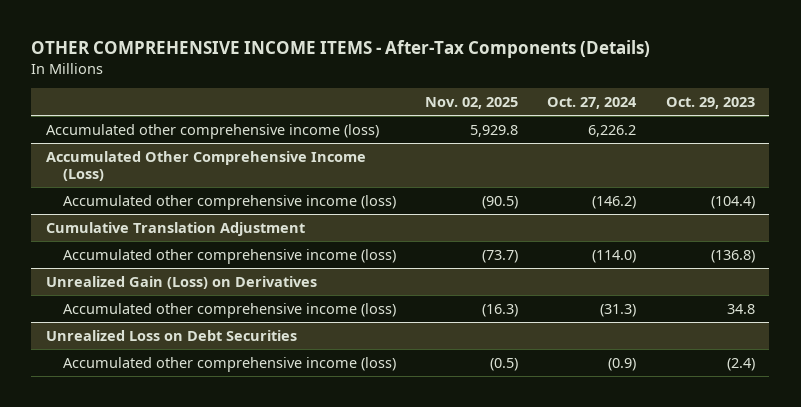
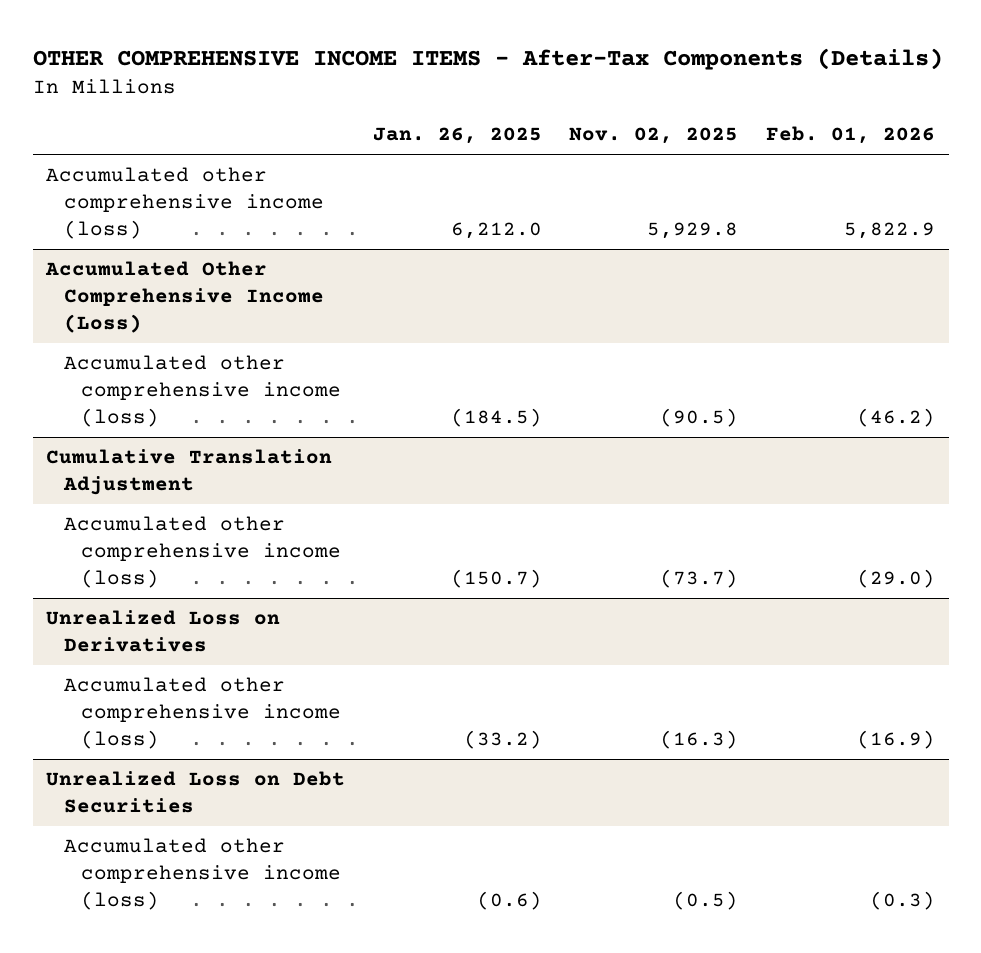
[547,96,638,109] Oct. 27, 2024 -> none
[665,96,755,109] Oct. 29, 2023 -> none
none -> [372,126,542,144] Jan. 26, 2025
none -> [766,125,936,144] Feb. 01, 2026
[45,275,317,289] Unrealized Gain (Loss) on Derivatives -> [46,610,281,653] Unrealized Loss on Derivatives

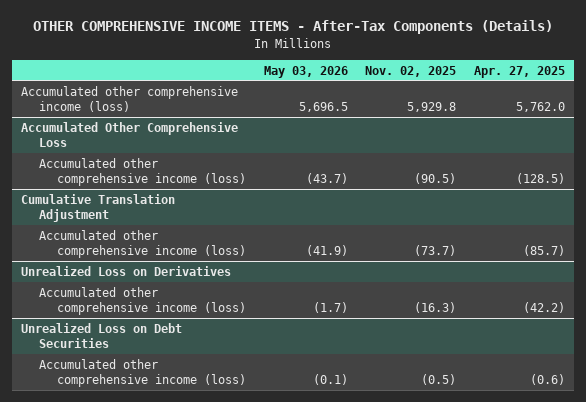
[372,126,542,144] Jan. 26, 2025 -> none
[766,125,936,144] Feb. 01, 2026 -> none
none -> [263,65,348,78] May 03, 2026
none -> [473,65,565,78] Apr. 27, 2025
[45,261,324,334] Accumulated Other Comprehensive Income (Loss) -> [20,121,238,147] Accumulated Other Comprehensive Loss

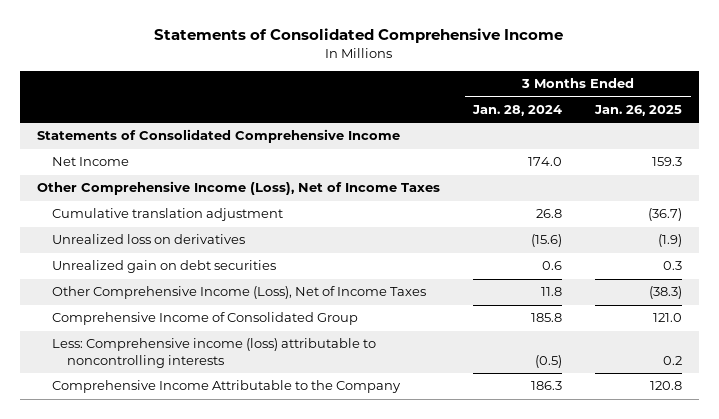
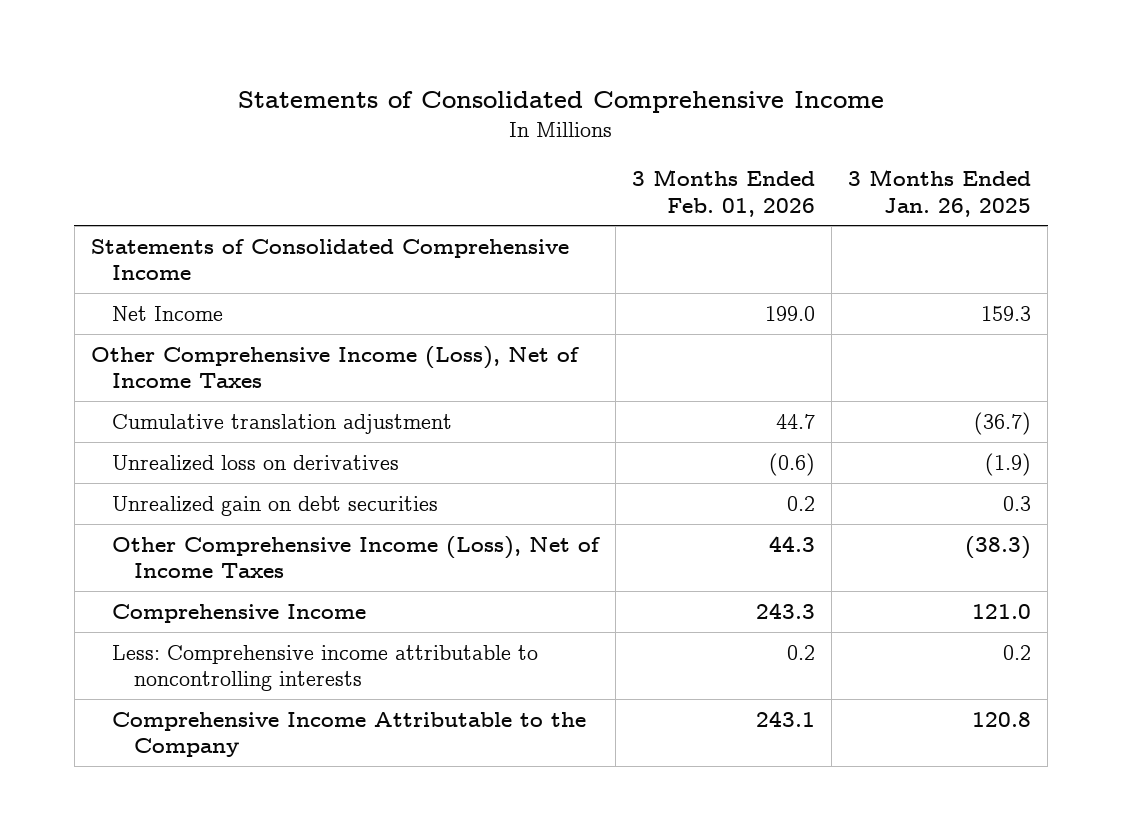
[471,104,562,116] Jan. 28, 2024 -> none
none -> [632,169,816,217] 3 Months Ended Feb. 01, 2026
[51,312,358,326] Comprehensive Income of Consolidated Group -> [112,603,367,623] Comprehensive Income
[51,338,376,368] Less: Comprehensive income (loss) attributable to noncontrolling interests -> [112,644,539,691] Less: Comprehensive income attributable to noncontrolling interests

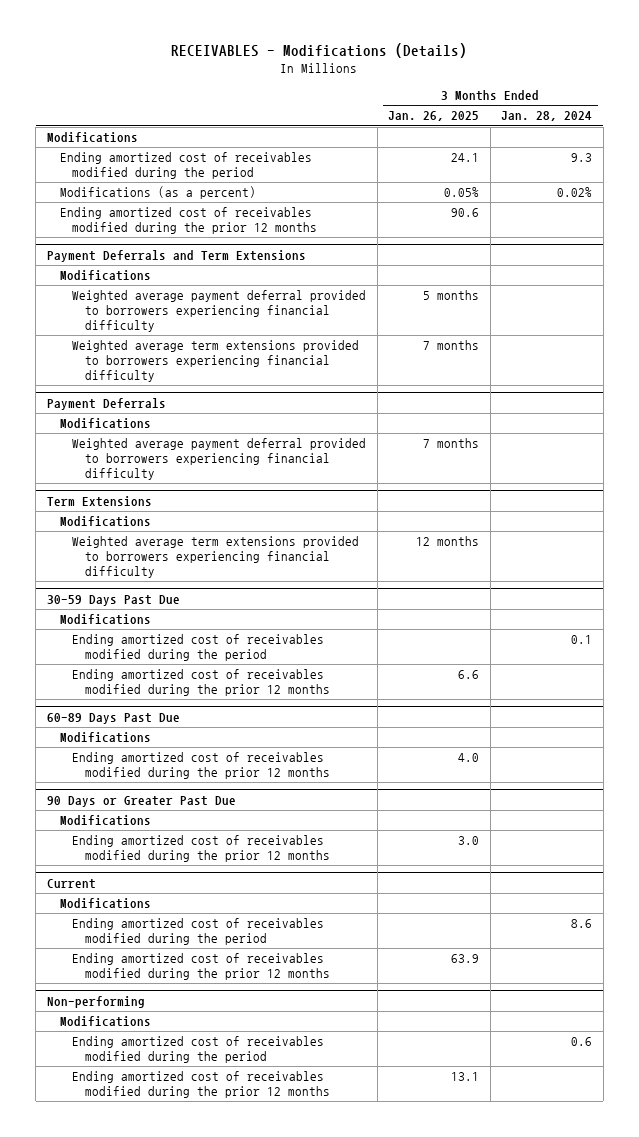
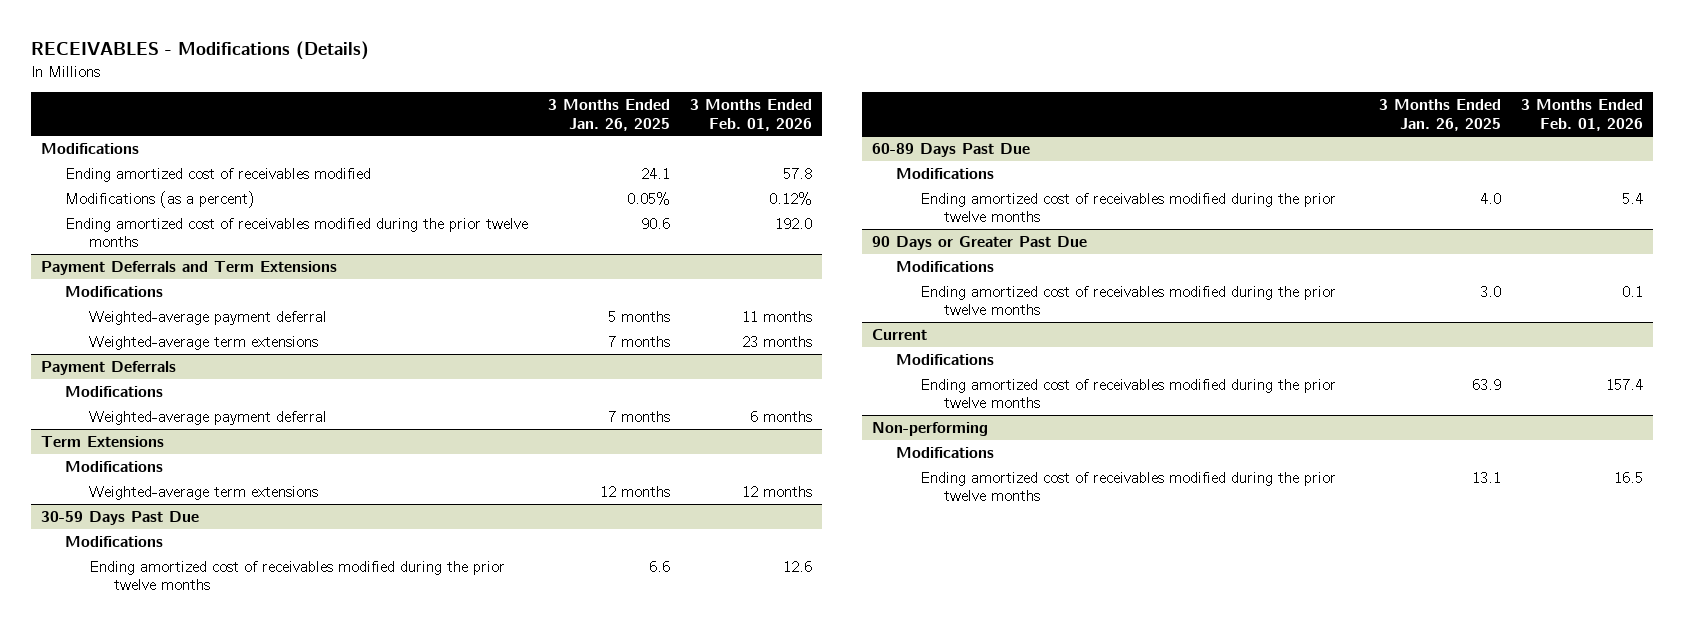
[501,111,593,122] Jan. 28, 2024 -> none
none -> [690,99,813,131] 3 Months Ended Feb. 01, 2026
[59,152,312,180] Ending amortized cost of receivables modified during the period -> [65,167,372,182] Ending amortized cost of receivables modified
[59,207,318,235] Ending amortized cost of receivables modified during the prior 12 months -> [65,217,529,248] Ending amortized cost of receivables modified during the prior twelve months
[72,290,367,333] Weighted average payment deferral provided to borrowers experiencing financial difficulty -> [89,310,328,325] Weighted-average payment deferral
[72,340,360,383] Weighted average term extensions provided to borrowers experiencing financial difficulty -> [89,335,319,350] Weighted-average term extensions
[72,438,367,481] Weighted average payment deferral provided to borrowers experiencing financial difficulty -> [89,410,328,425] Weighted-average payment deferral
[72,536,360,579] Weighted average term extensions provided to borrowers experiencing financial difficulty -> [89,485,319,500] Weighted-average term extensions
[72,634,325,662] Ending amortized cost of receivables modified during the period -> none
[72,669,331,697] Ending amortized cost of receivables modified during the prior 12 months -> [89,560,506,591] Ending amortized cost of receivables modified during the prior twelve months
[72,752,331,780] Ending amortized cost of receivables modified during the prior 12 months -> [920,192,1337,223] Ending amortized cost of receivables modified during the prior twelve months
[72,835,331,863] Ending amortized cost of receivables modified during the prior 12 months -> [920,285,1337,316] Ending amortized cost of receivables modified during the prior twelve months
[72,918,325,946] Ending amortized cost of receivables modified during the period -> none
[72,953,331,981] Ending amortized cost of receivables modified during the prior 12 months -> [920,378,1337,409] Ending amortized cost of receivables modified during the prior twelve months
[72,1036,325,1064] Ending amortized cost of receivables modified during the period -> none
[72,1071,331,1099] Ending amortized cost of receivables modified during the prior 12 months -> [920,471,1337,502] Ending amortized cost of receivables modified during the prior twelve months

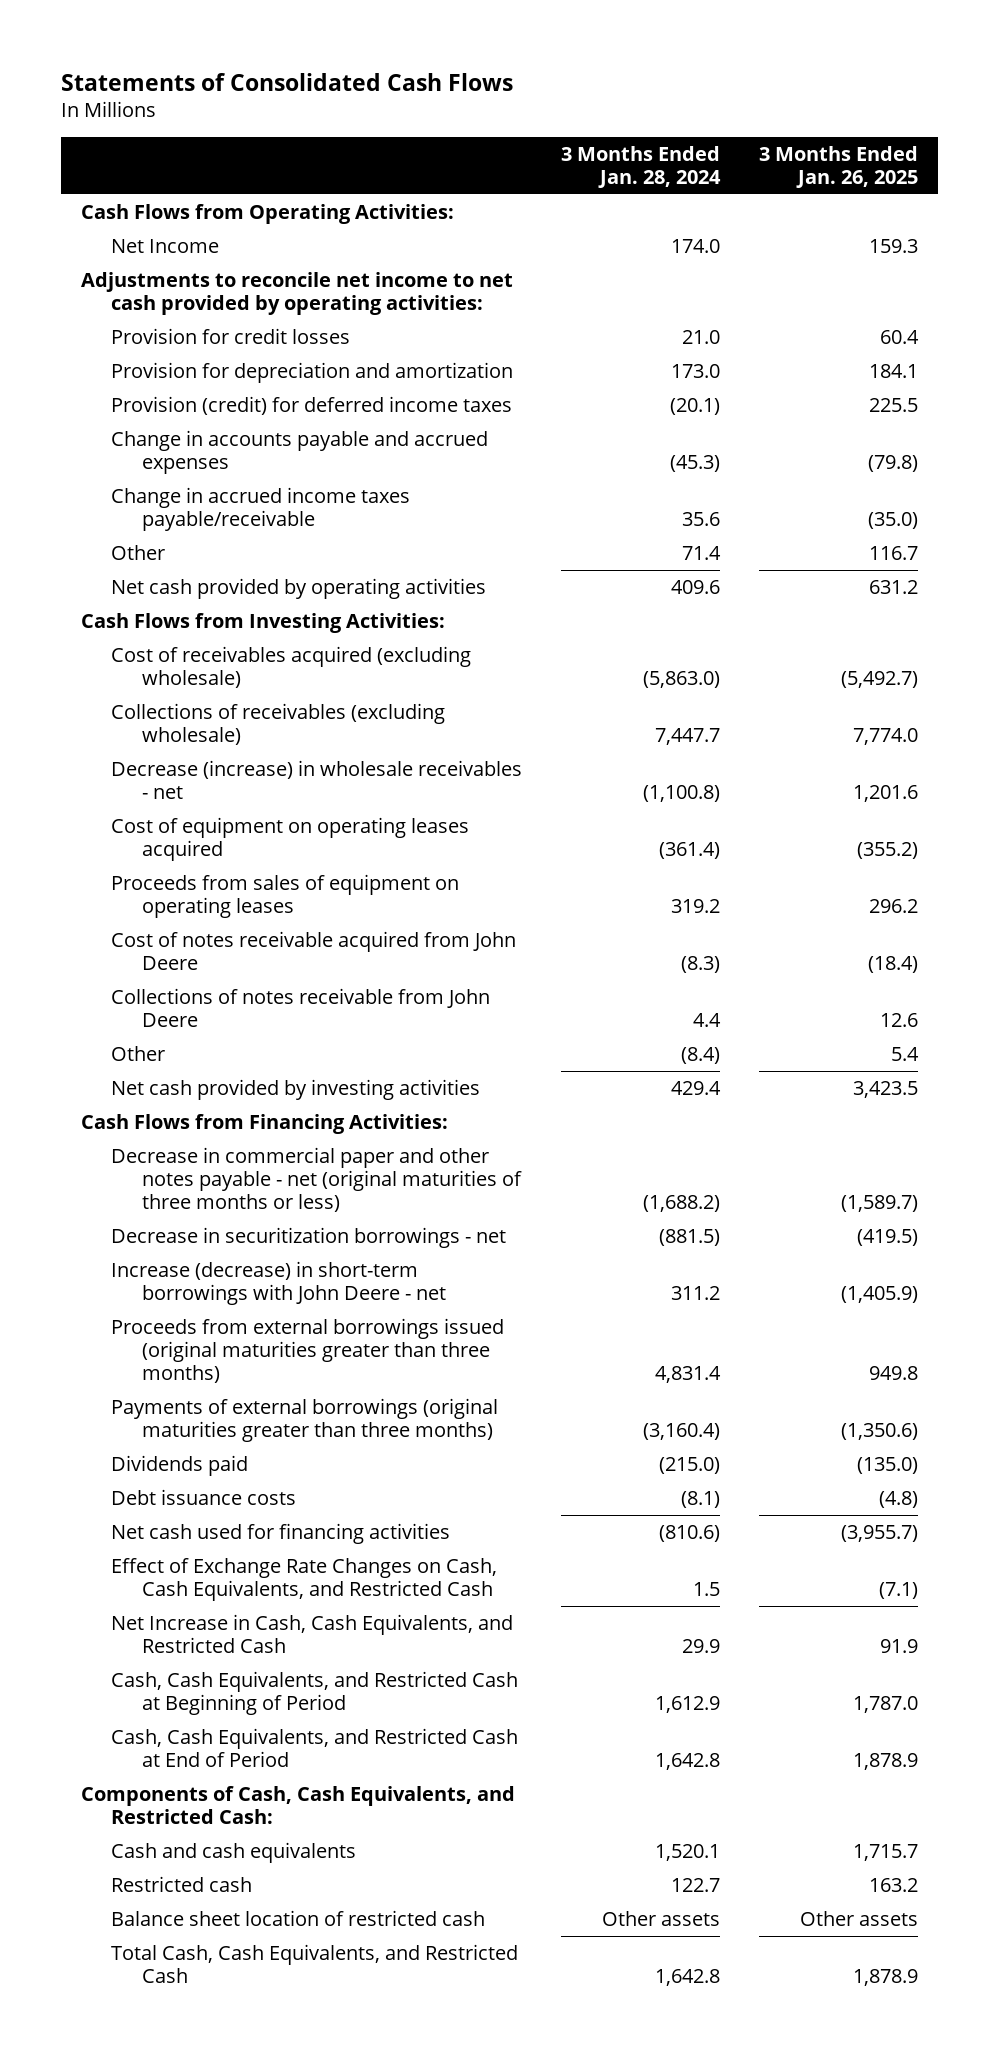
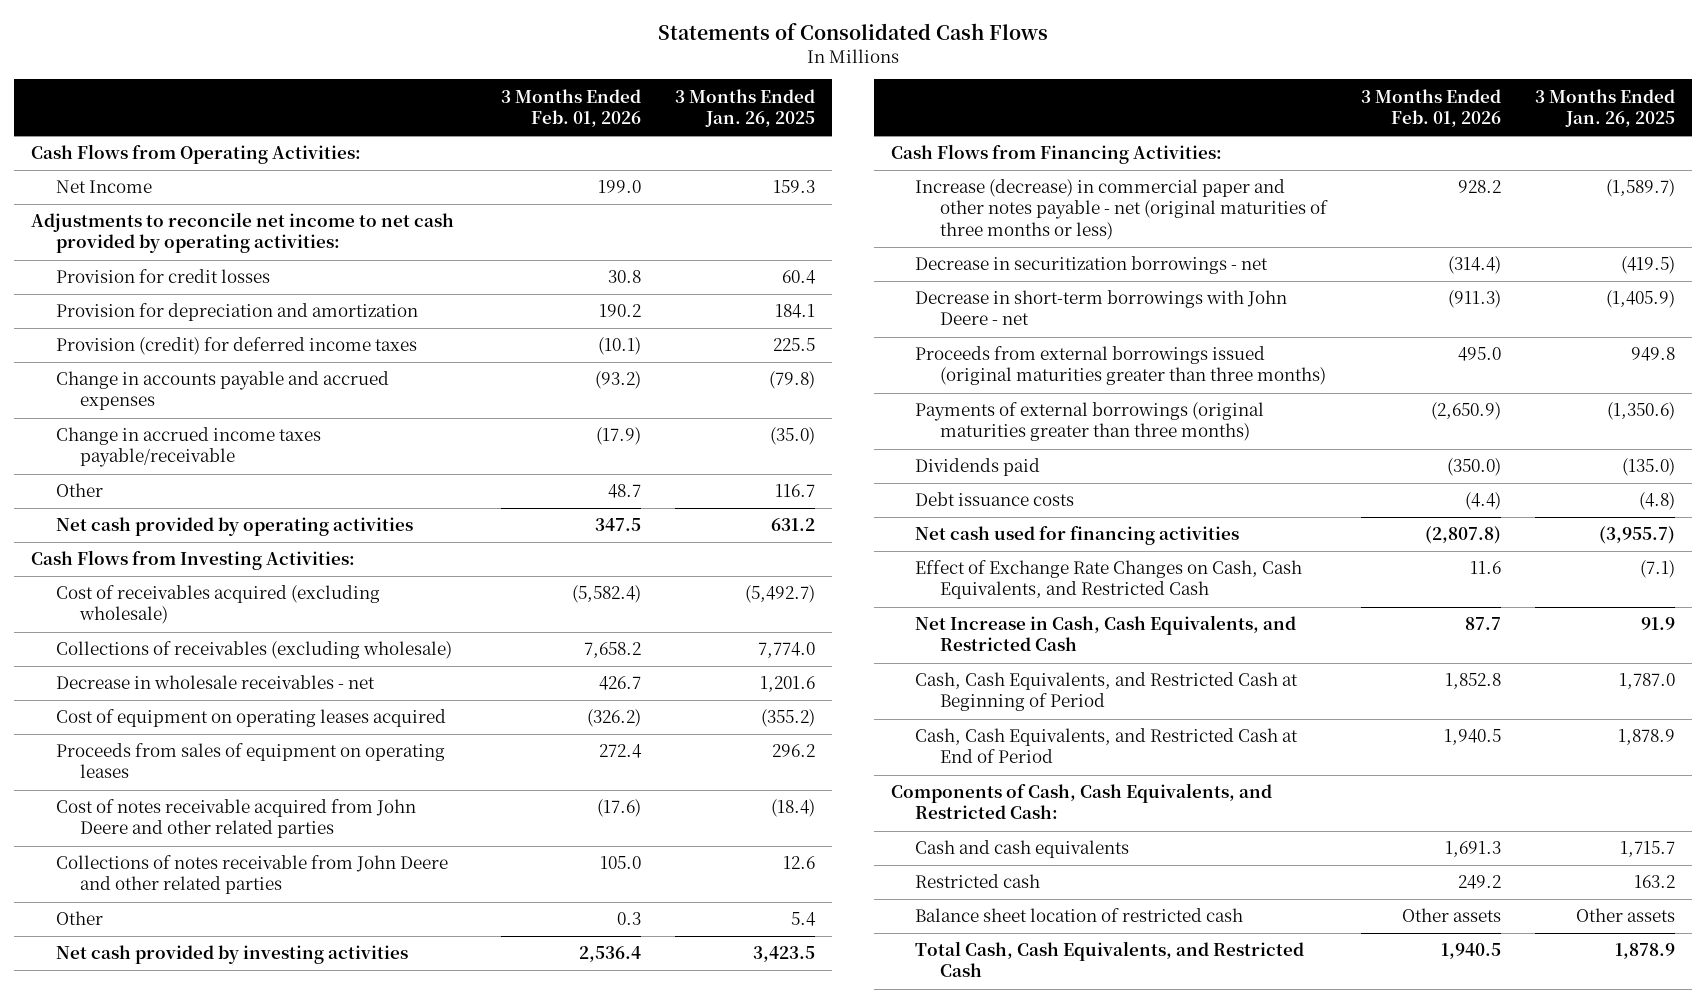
[561,145,722,188] 3 Months Ended Jan. 28, 2024 -> none
none -> [501,88,642,127] 3 Months Ended Feb. 01, 2026
[111,759,523,799] Decrease (increase) in wholesale receivables - net -> [55,675,375,690] Decrease in wholesale receivables - net
[111,930,517,970] Cost of notes receivable acquired from John Deere -> [55,799,416,839] Cost of notes receivable acquired from John Deere and other related parties
[111,987,491,1027] Collections of notes receivable from John Deere -> [55,855,448,895] Collections of notes receivable from John Deere and other related parties
[111,1146,522,1212] Decrease in commercial paper and other notes payable - net (original maturities of three months or less) -> [915,179,1329,240] Increase (decrease) in commercial paper and other notes payable - net (original maturities of three months or less)
[111,1260,446,1305] Increase (decrease) in short-term borrowings with John Deere - net -> [915,290,1288,326] Decrease in short-term borrowings with John Deere - net

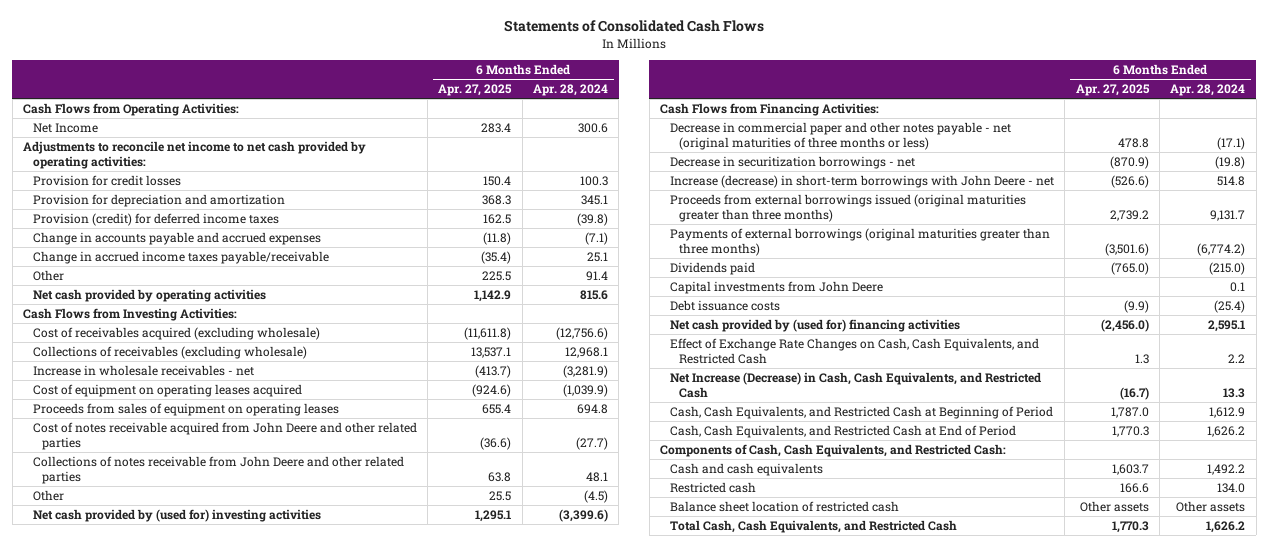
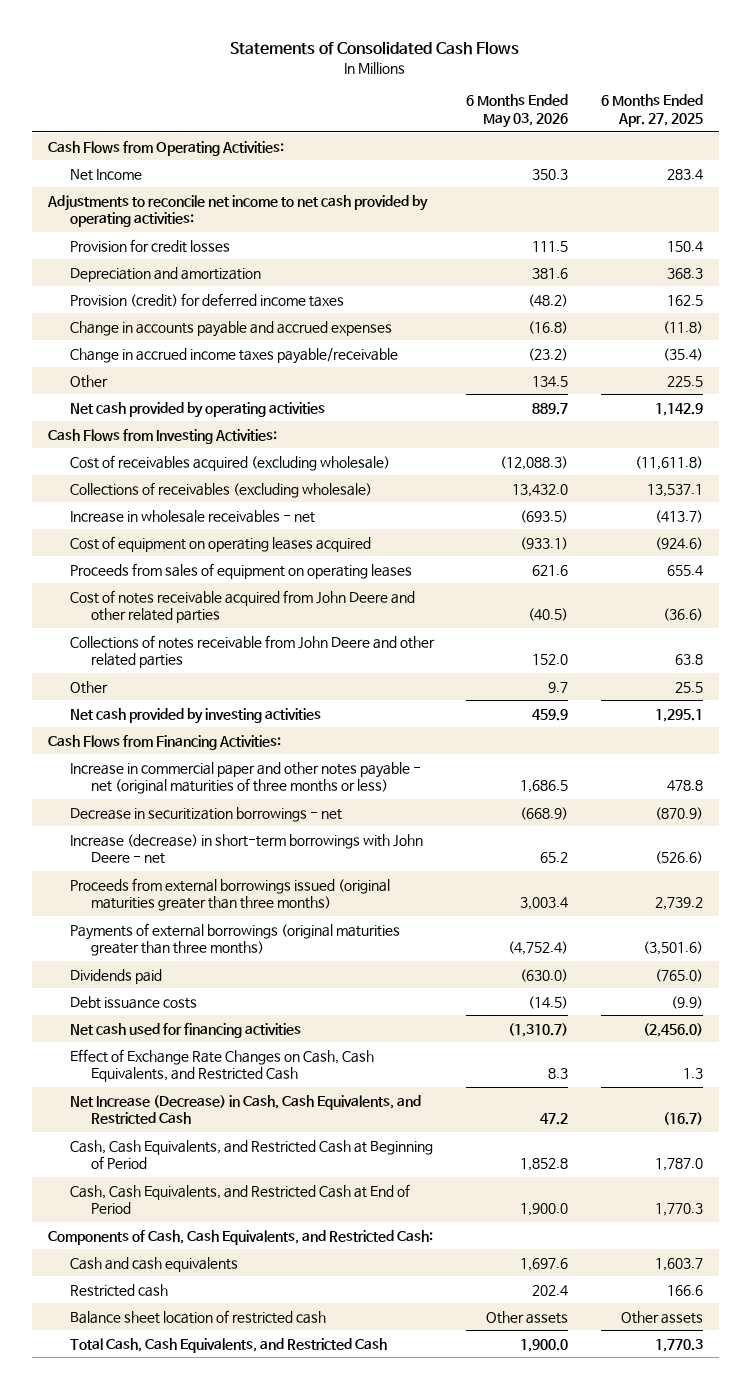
[533,84,609,97] Apr. 28, 2024 -> none
none -> [466,94,569,128] 6 Months Ended May 03, 2026
[32,194,285,208] Provision for depreciation and amortization -> [69,266,261,282] Depreciation and amortization
[32,509,321,523] Net cash provided by (used for) investing activities -> [69,707,321,724] Net cash provided by investing activities
[669,122,1011,151] Decrease in commercial paper and other notes payable - net (original maturities of three months or less) -> [69,761,421,795] Increase in commercial paper and other notes payable - net (original maturities of three months or less)
[669,281,883,295] Capital investments from John Deere -> none
[669,319,960,333] Net cash provided by (used for) financing activities -> [69,1022,301,1038] Net cash used for financing activities

